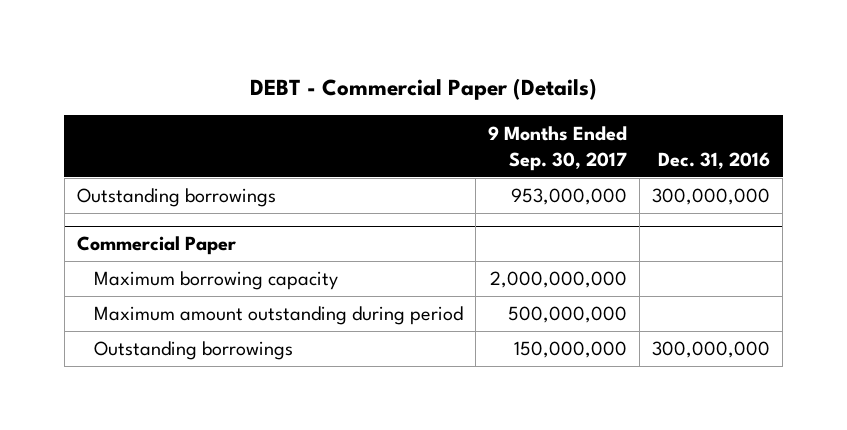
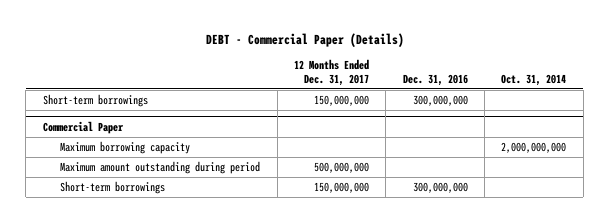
[488,125,628,171] 9 Months Ended Sep. 30, 2017 -> none
none -> [294,59,370,86] 12 Months Ended Dec. 31, 2017
none -> [501,73,567,86] Oct. 31, 2014
[76,188,276,208] Outstanding borrowings -> [42,94,148,108] Short-term borrowings
[93,341,293,361] Outstanding borrowings -> [60,181,166,195] Short-term borrowings

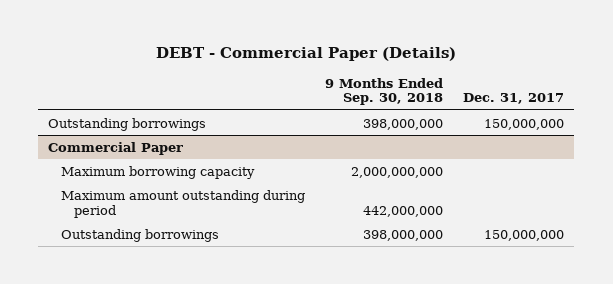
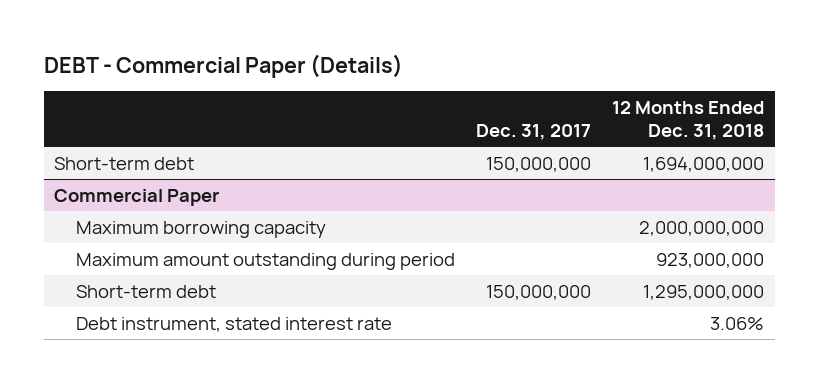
[325,77,444,106] 9 Months Ended Sep. 30, 2018 -> none
none -> [612,101,765,140] 12 Months Ended Dec. 31, 2018
[48,117,207,131] Outstanding borrowings -> [54,157,195,171] Short-term debt
[61,228,220,242] Outstanding borrowings -> [76,285,217,299] Short-term debt
none -> [76,317,393,333] Debt instrument, stated interest rate

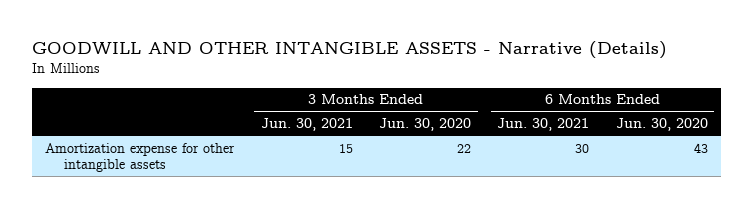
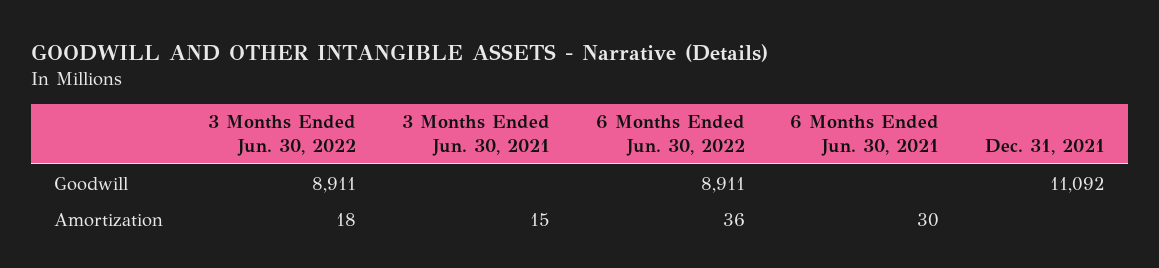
[379,118,472,132] Jun. 30, 2020 -> none
[615,118,708,132] Jun. 30, 2020 -> none
none -> [208,115,357,156] 3 Months Ended Jun. 30, 2022
none -> [595,115,745,156] 6 Months Ended Jun. 30, 2022
none -> [984,138,1105,155] Dec. 31, 2021
none -> [53,176,129,191] Goodwill
[45,142,236,173] Amortization expense for other intangible assets -> [53,212,163,227] Amortization

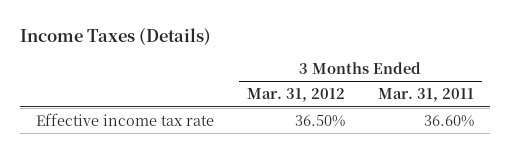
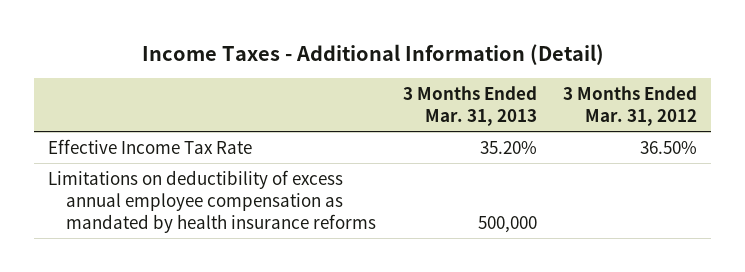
[19,28,211,46] Income Taxes (Details) -> [141,44,604,66] Income Taxes - Additional Information (Detail)
[377,88,474,103] Mar. 31, 2011 -> none
none -> [402,85,537,126] 3 Months Ended Mar. 31, 2013
[36,112,215,126] Effective income tax rate -> [47,138,252,154] Effective Income Tax Rate
none -> [47,169,377,233] Limitations on deductibility of excess annual employee compensation as mandated by health insurance reforms

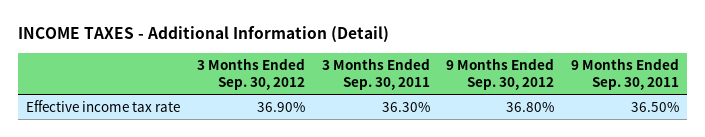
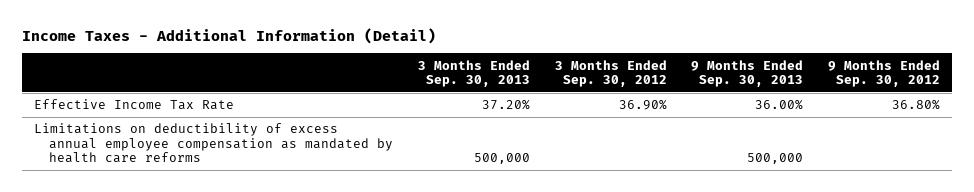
[18,26,390,44] INCOME TAXES - Additional Information (Detail) -> [21,27,436,44] Income Taxes - Additional Information (Detail)
[321,57,430,90] 3 Months Ended Sep. 30, 2011 -> none
[570,57,679,90] 9 Months Ended Sep. 30, 2011 -> none
none -> [418,59,531,88] 3 Months Ended Sep. 30, 2013
none -> [691,59,804,88] 9 Months Ended Sep. 30, 2013
[26,100,181,113] Effective income tax rate -> [33,99,234,111] Effective Income Tax Rate
none -> [33,123,394,164] Limitations on deductibility of excess annual employee compensation as mandated by health care reforms

